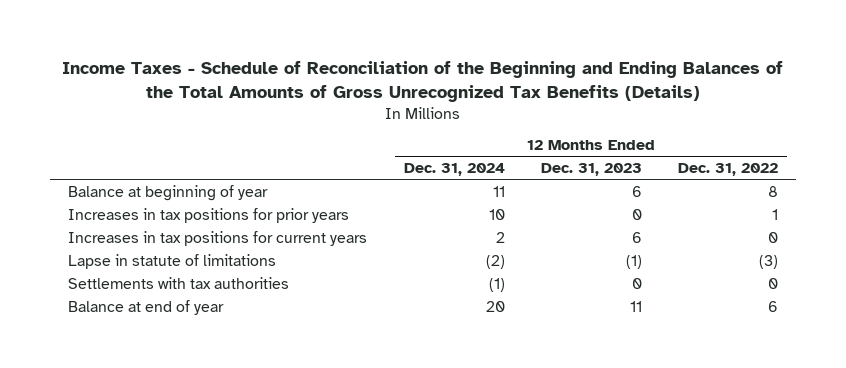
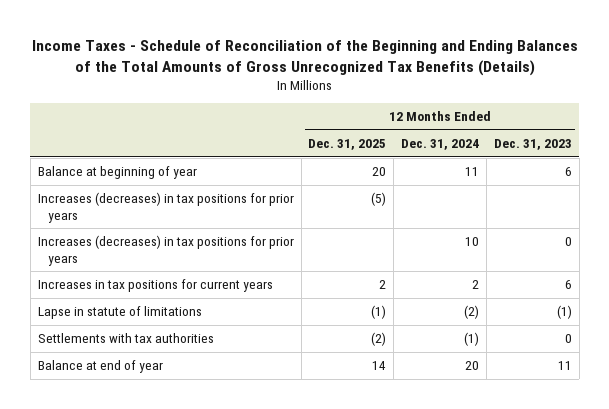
[677,163,778,177] Dec. 31, 2022 -> none
none -> [308,139,387,151] Dec. 31, 2025
none -> [37,192,294,223] Increases (decreases) in tax positions for prior years
[68,207,350,223] Increases in tax positions for prior years -> [37,235,294,266] Increases (decreases) in tax positions for prior years

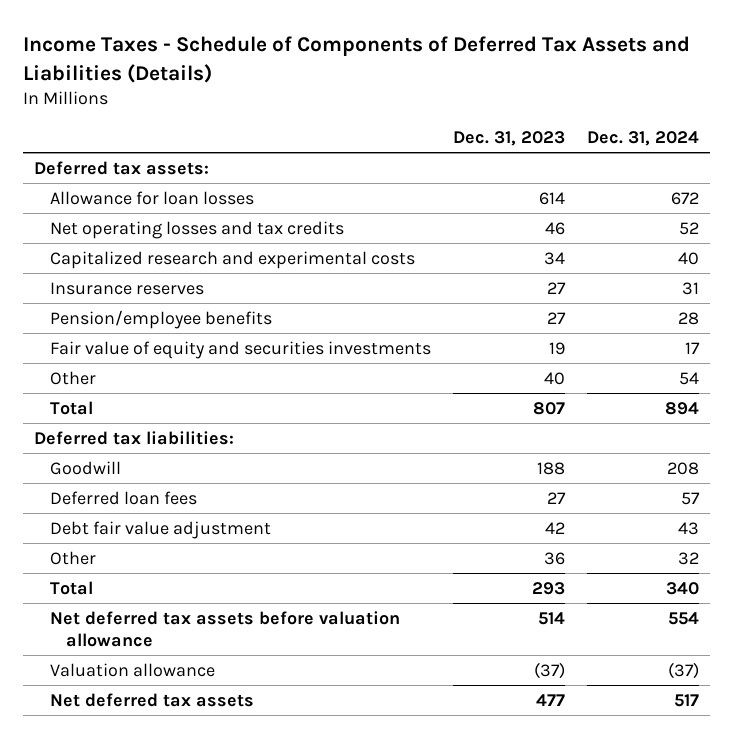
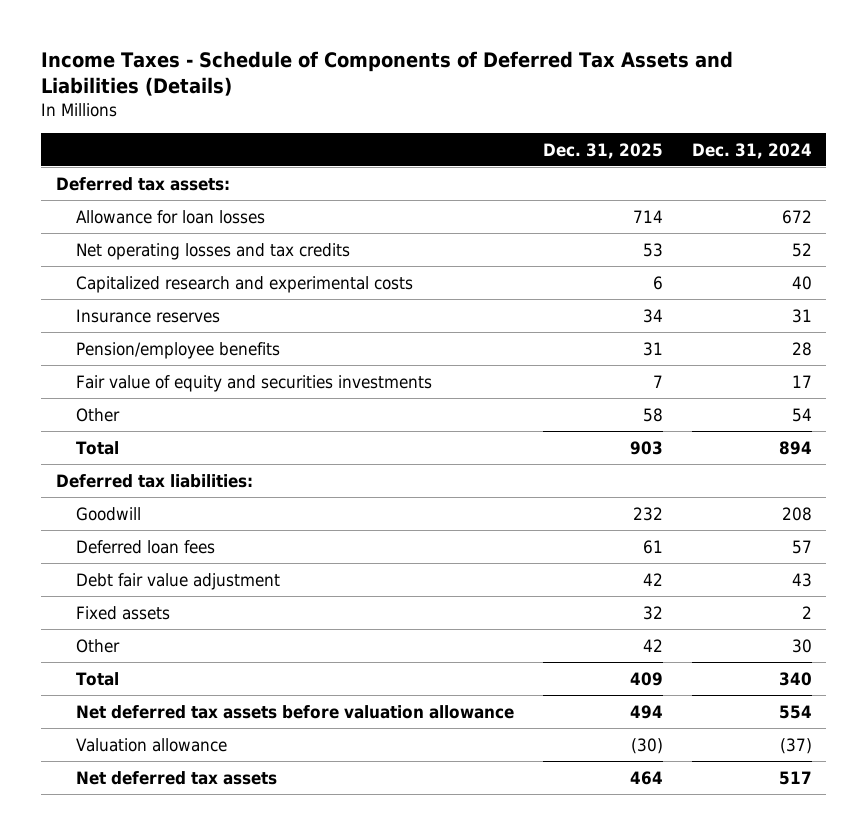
[453,131,566,147] Dec. 31, 2023 -> none
none -> [543,142,664,159] Dec. 31, 2025
none -> [76,605,171,620] Fixed assets
[678,551,700,565] 32 -> [791,638,812,653] 30

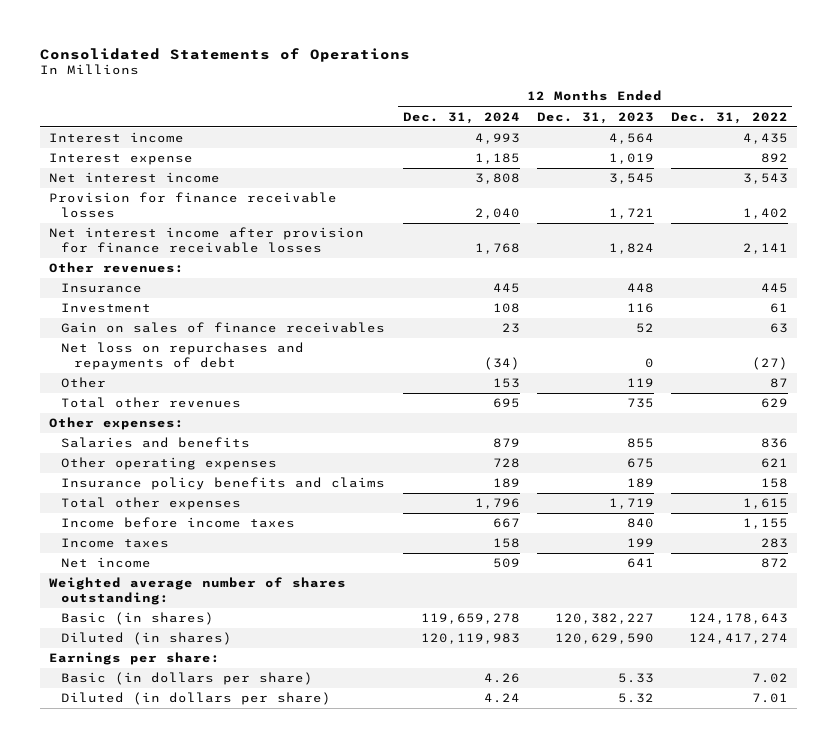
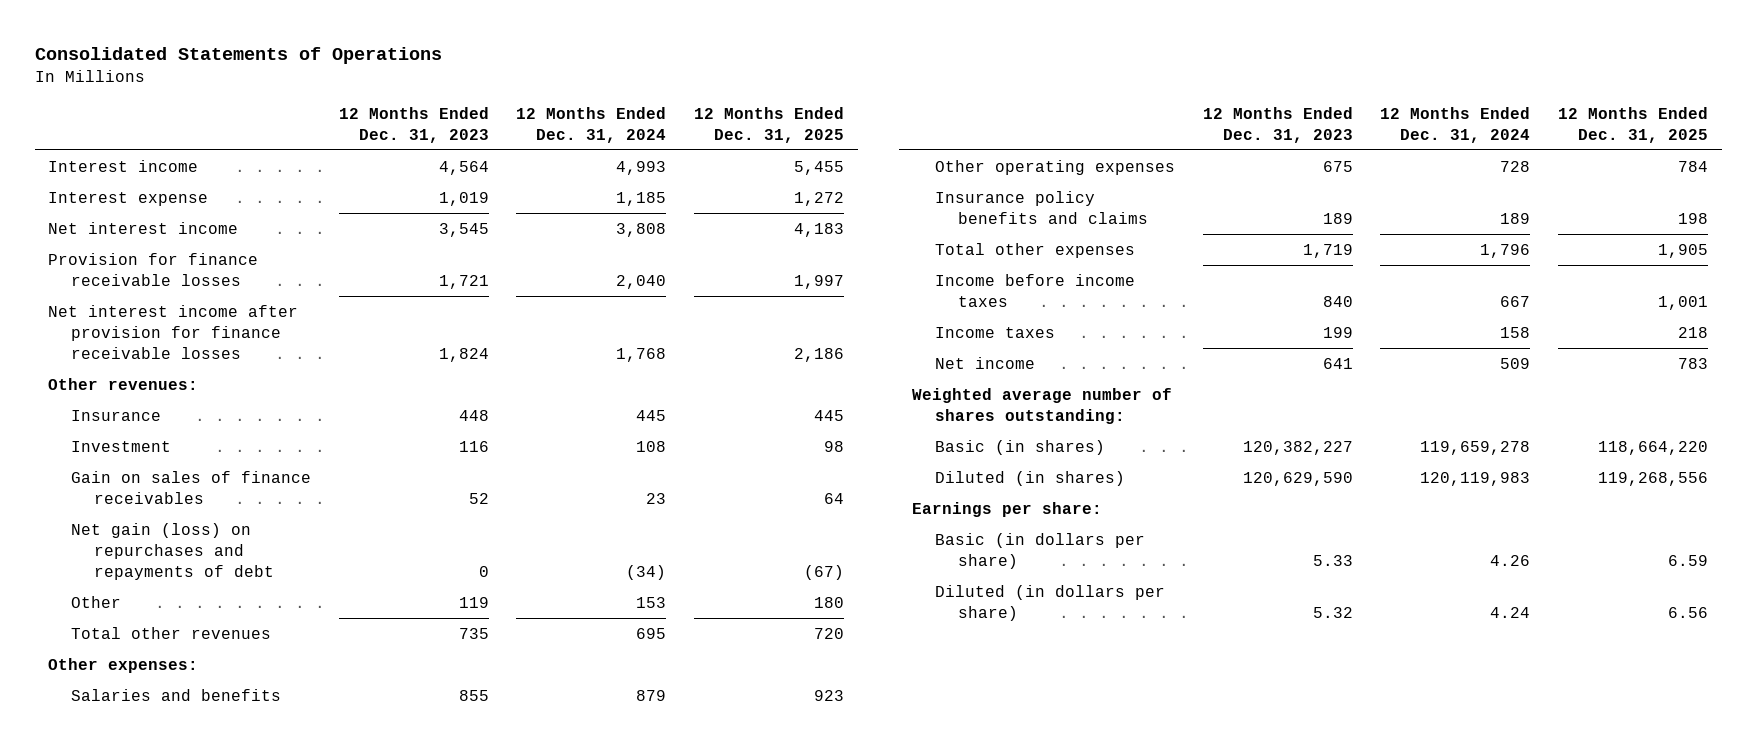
[671,111,789,124] Dec. 31, 2022 -> none
none -> [694,106,845,143] 12 Months Ended Dec. 31, 2025
[61,342,305,371] Net loss on repurchases and repayments of debt -> [71,522,274,580] Net gain (loss) on repurchases and repayments of debt

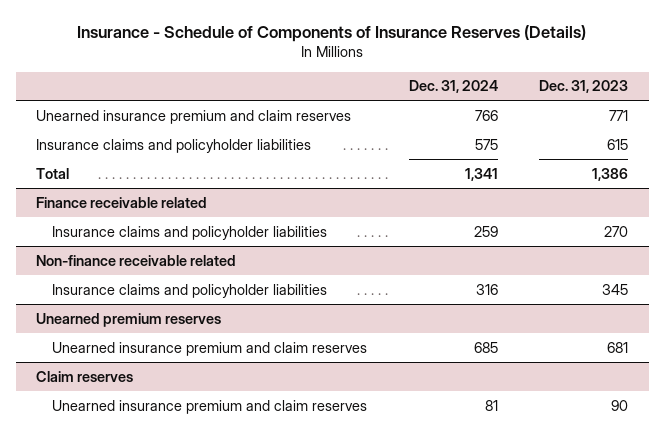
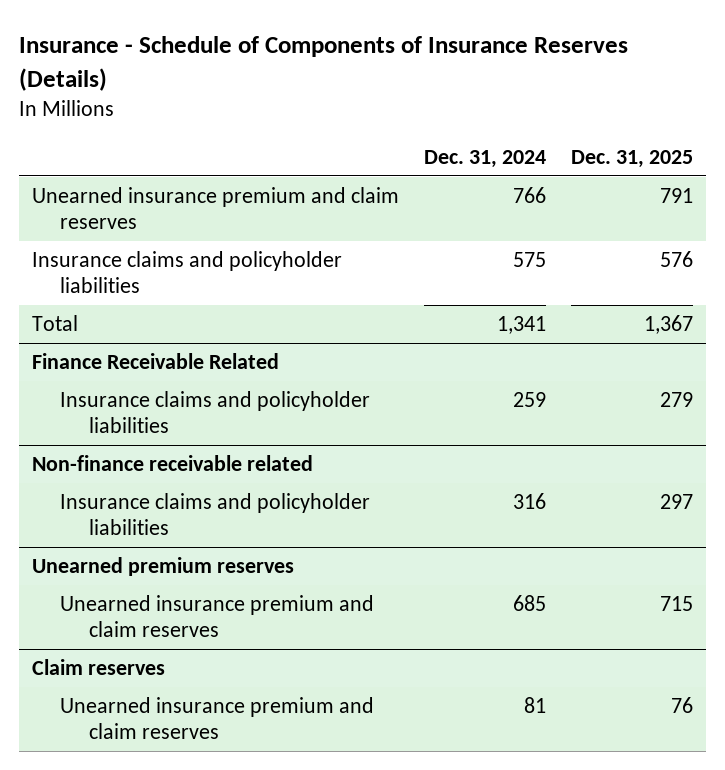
[539,80,629,94] Dec. 31, 2023 -> none
none -> [571,150,694,169] Dec. 31, 2025
[36,196,208,208] Finance receivable related -> [31,352,279,369] Finance Receivable Related

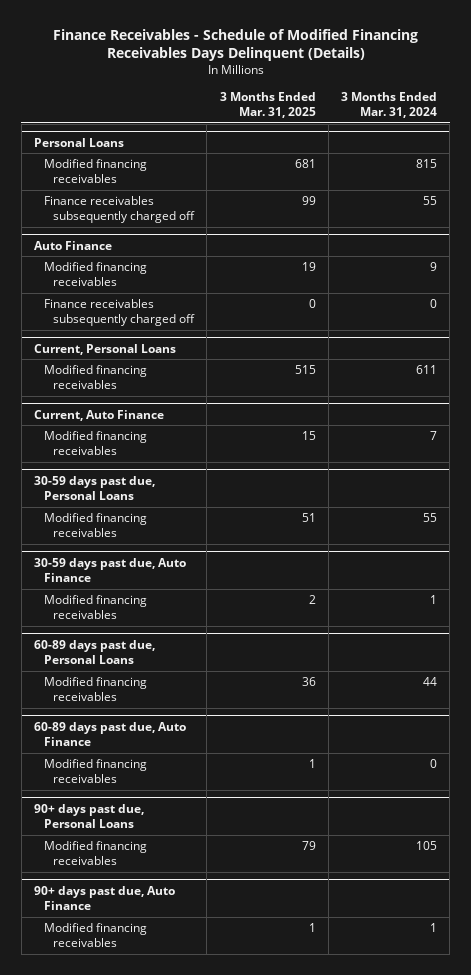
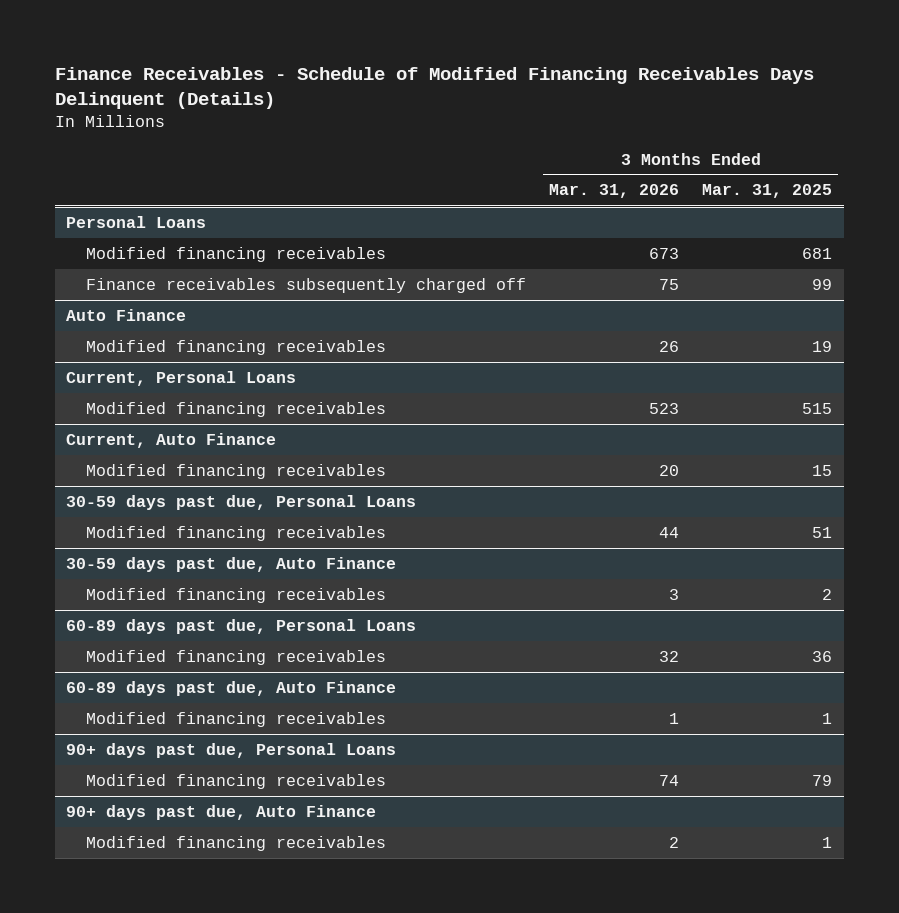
[341,91,438,118] 3 Months Ended Mar. 31, 2024 -> none
none -> [549,184,680,199] Mar. 31, 2026
[43,299,196,327] Finance receivables subsequently charged off -> none

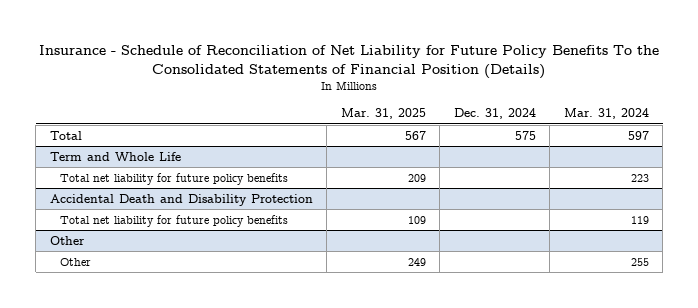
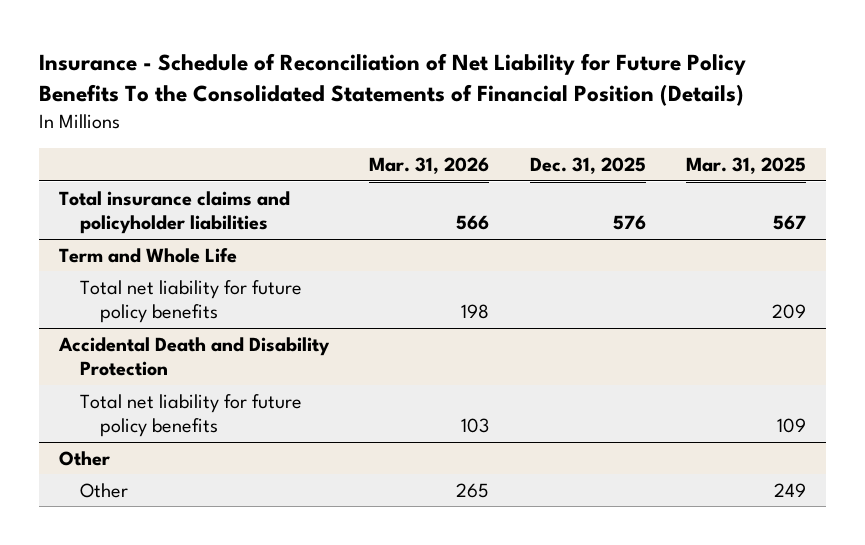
[453,108,536,120] Dec. 31, 2024 -> none
[563,108,649,120] Mar. 31, 2024 -> none
none -> [369,157,490,175] Mar. 31, 2026
none -> [529,157,646,175] Dec. 31, 2025
[49,130,82,140] Total -> [59,190,291,234] Total insurance claims and policyholder liabilities

